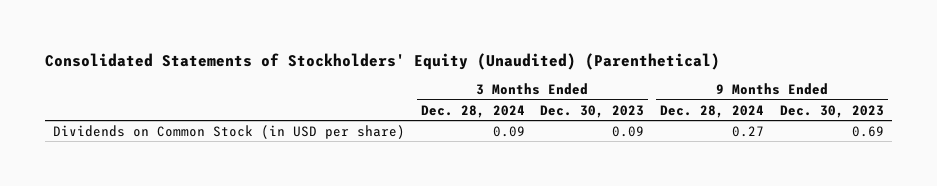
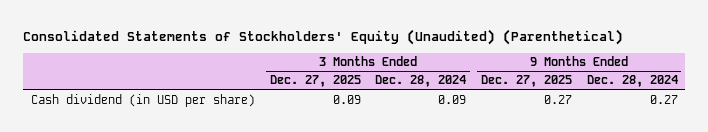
[540,104,645,118] Dec. 30, 2023 -> none
[780,104,885,118] Dec. 30, 2023 -> none
none -> [269,75,361,88] Dec. 27, 2025
none -> [480,75,572,88] Dec. 27, 2025
[52,124,405,139] Dividends on Common Stock (in USD per share) -> [30,94,255,108] Cash dividend (in USD per share)

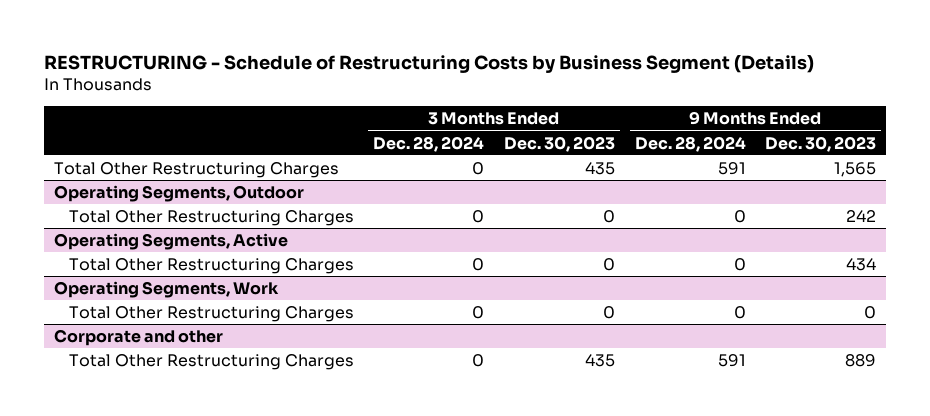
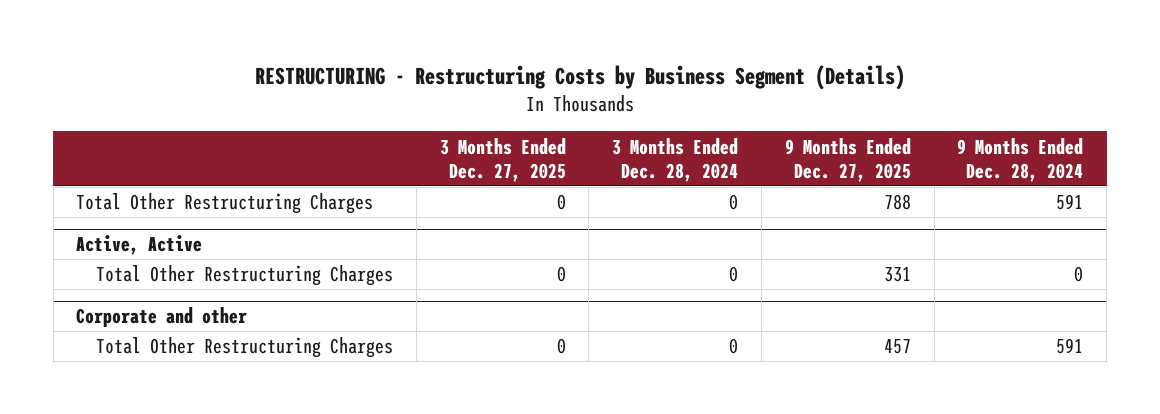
[44,54,815,73] RESTRUCTURING - Schedule of Restructuring Costs by Business Segment (Details) -> [254,65,905,91] RESTRUCTURING - Restructuring Costs by Business Segment (Details)
[503,135,615,152] Dec. 30, 2023 -> none
[765,135,877,152] Dec. 30, 2023 -> none
none -> [439,137,566,182] 3 Months Ended Dec. 27, 2025
none -> [784,137,911,182] 9 Months Ended Dec. 27, 2025
[54,185,305,203] Operating Segments, Outdoor -> none
[68,210,354,227] Total Other Restructuring Charges -> none
[54,233,289,251] Operating Segments, Active -> none
[68,258,354,275] Total Other Restructuring Charges -> none
[54,281,280,299] Operating Segments, Work -> none
none -> [76,235,203,256] Active, Active

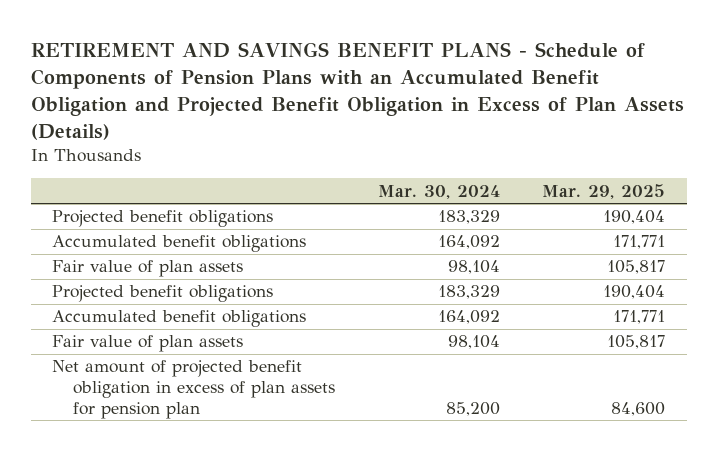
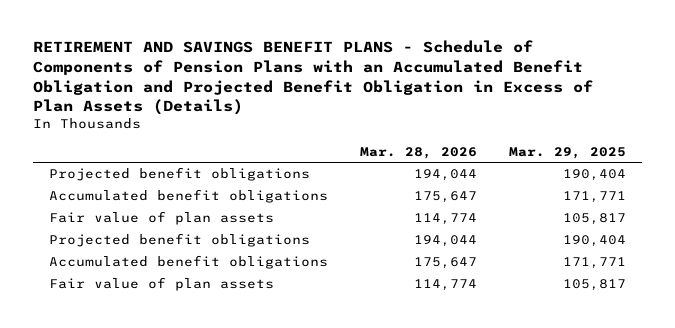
[377,184,500,199] Mar. 30, 2024 -> none
none -> [359,146,477,159] Mar. 28, 2026
[51,360,336,419] Net amount of projected benefit obligation in excess of plan assets for pension plan -> none

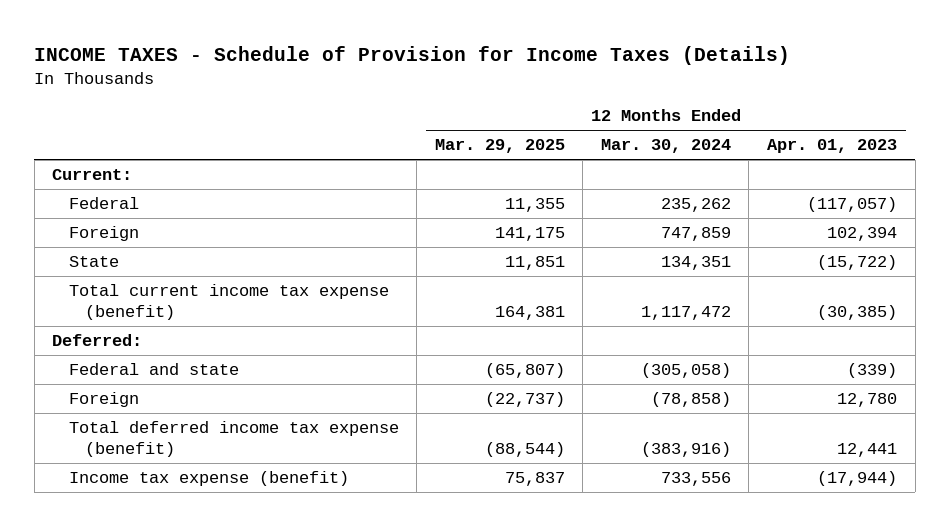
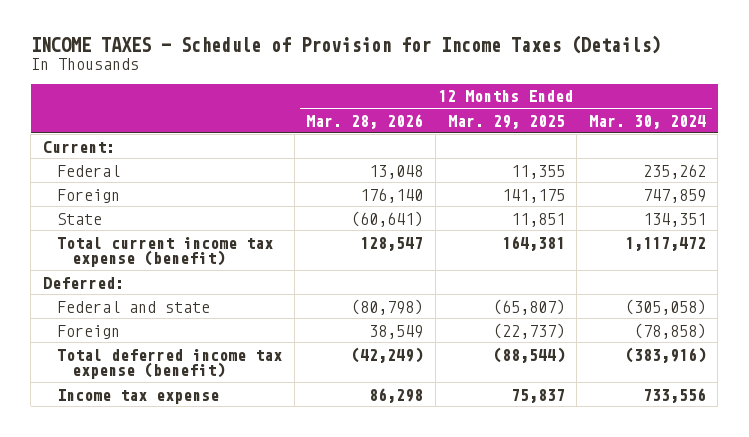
[767,139,898,154] Apr. 01, 2023 -> none
none -> [306,113,424,129] Mar. 28, 2026
[68,471,349,487] Income tax expense (benefit) -> [57,388,220,404] Income tax expense

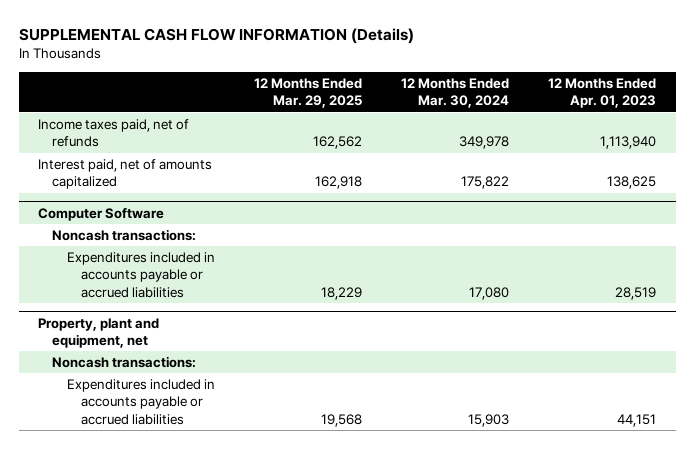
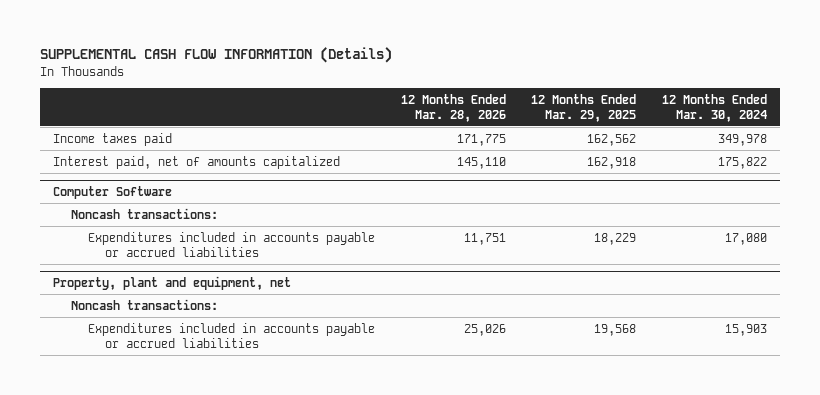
[548,78,657,109] 12 Months Ended Apr. 01, 2023 -> none
none -> [400,93,506,122] 12 Months Ended Mar. 28, 2026
[38,119,190,148] Income taxes paid, net of refunds -> [53,132,173,146] Income taxes paid

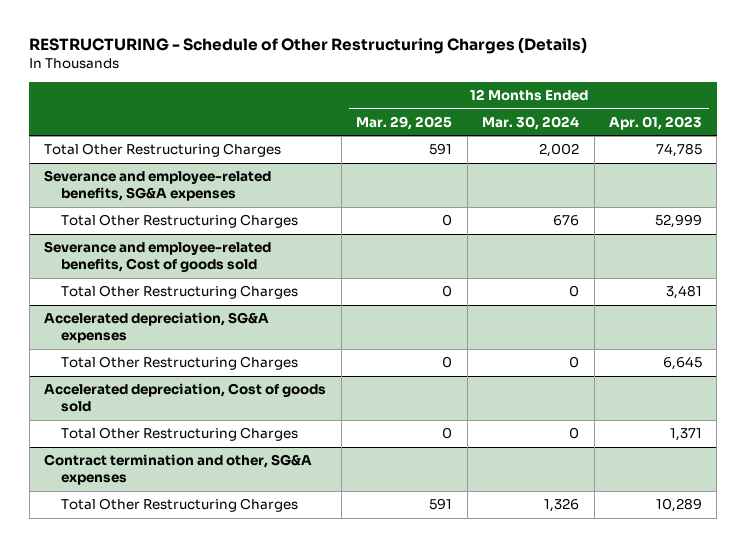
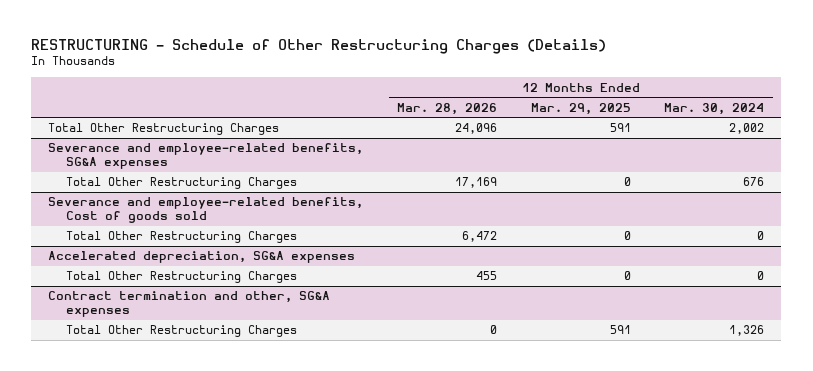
[608,115,702,130] Apr. 01, 2023 -> none
none -> [397,102,498,115] Mar. 28, 2026
[44,383,327,413] Accelerated depreciation, Cost of goods sold -> none
[60,427,298,442] Total Other Restructuring Charges -> none

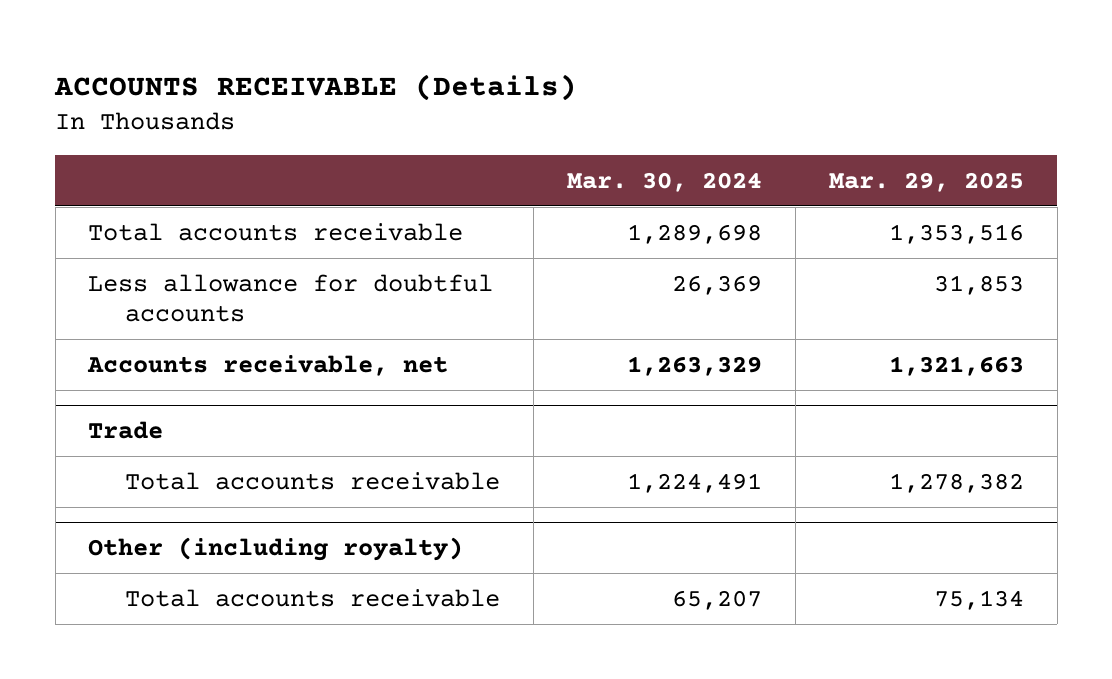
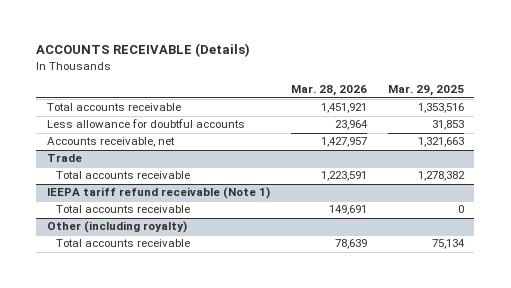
[567,171,763,192] Mar. 30, 2024 -> none
none -> [290,85,367,97] Mar. 28, 2026
none -> [46,187,270,200] IEEPA tariff refund receivable (Note 1)
none -> [56,205,191,214] Total accounts receivable

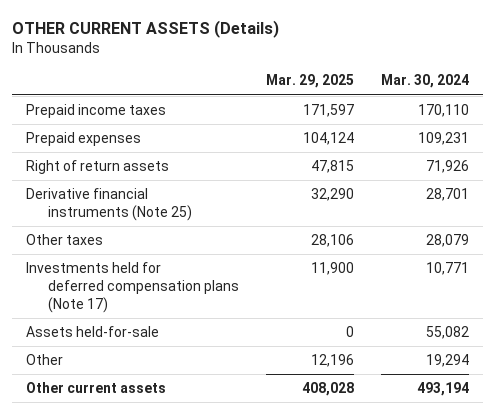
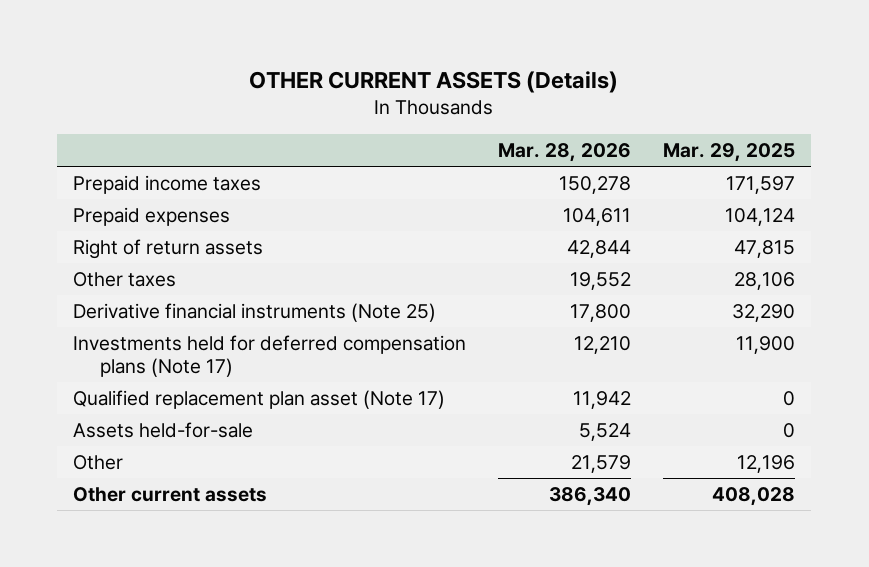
[381,74,470,89] Mar. 30, 2024 -> none
none -> [498,142,632,162] Mar. 28, 2026
[26,187,192,221] Derivative financial instruments (Note 25) -> [73,303,437,323] Derivative financial instruments (Note 25)
none -> [73,390,446,410] Qualified replacement plan asset (Note 17)

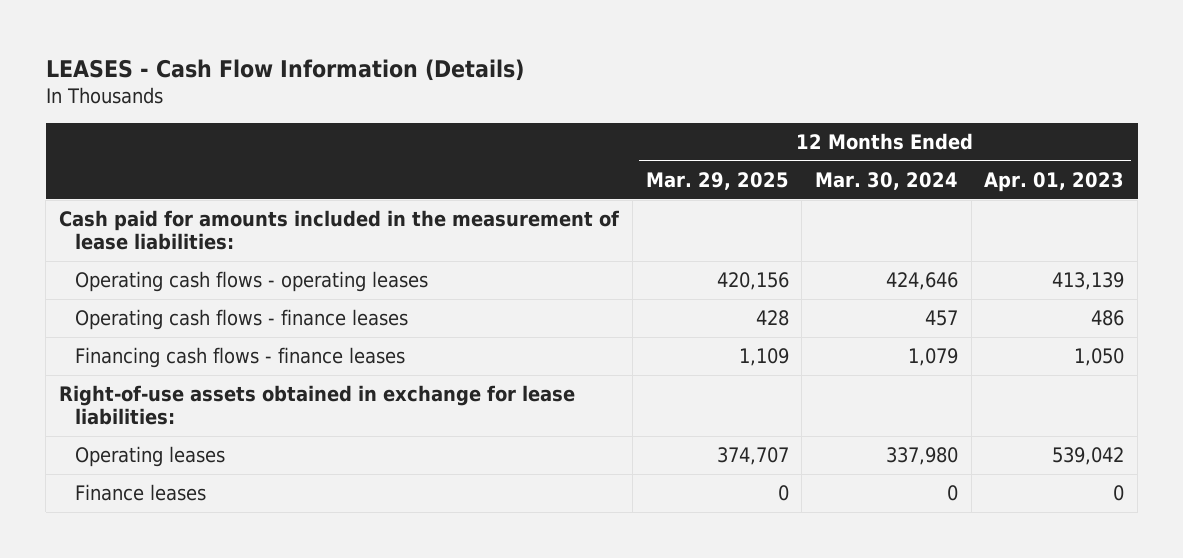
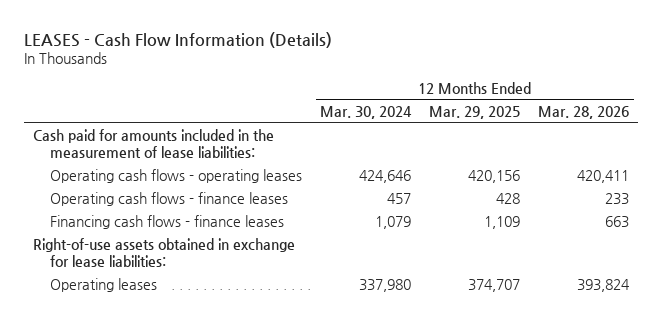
[984,172,1125,193] Apr. 01, 2023 -> none
none -> [538,105,630,119] Mar. 28, 2026
[75,484,207,502] Finance leases -> none

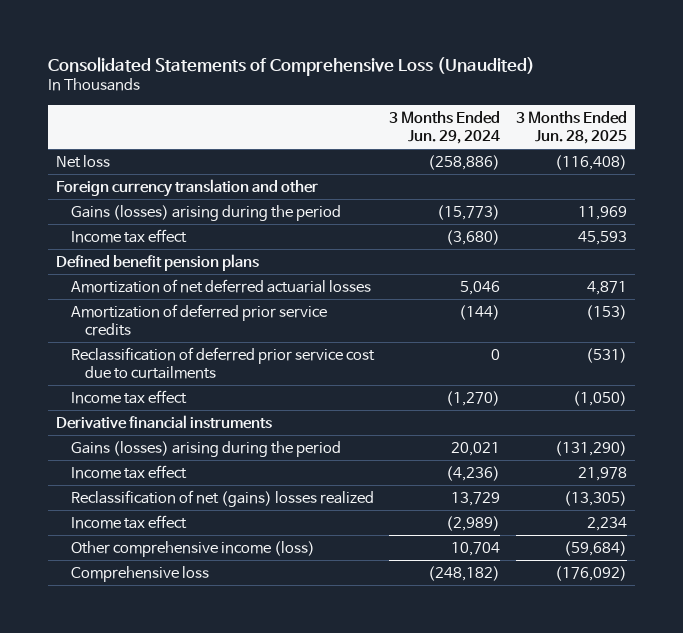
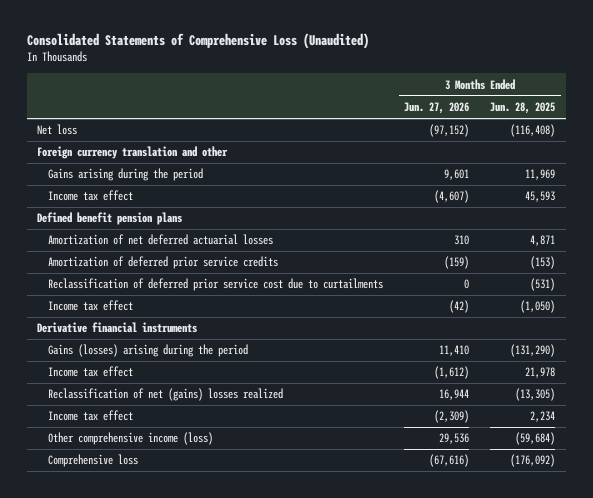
[389,110,501,144] 3 Months Ended Jun. 29, 2024 -> none
none -> [404,102,470,115] Jun. 27, 2026
[70,204,341,221] Gains (losses) arising during the period -> [47,168,203,182] Gains arising during the period

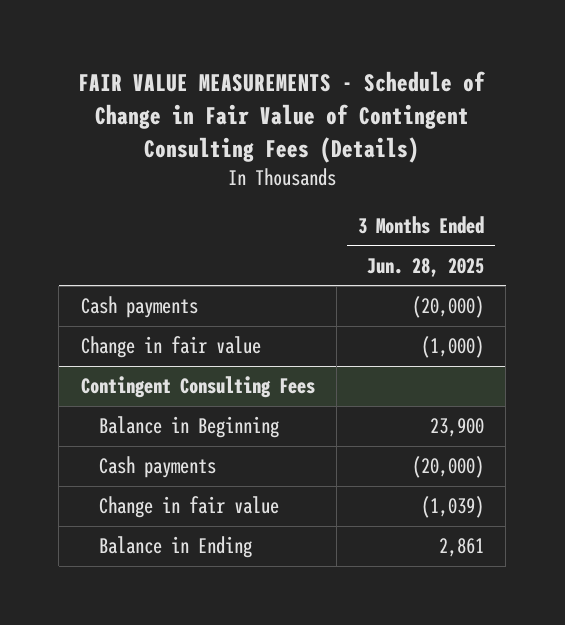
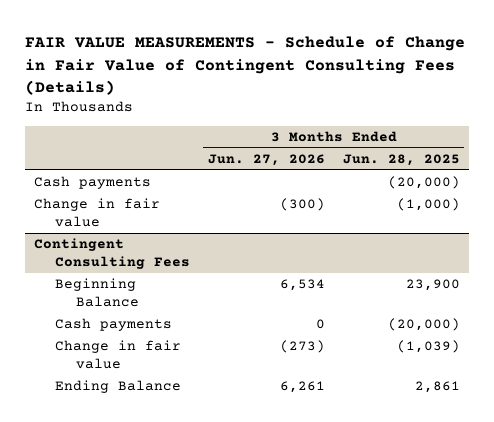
none -> [207,153,325,166] Jun. 27, 2026
[98,416,279,439] Balance in Beginning -> [55,278,139,308] Beginning Balance
[98,536,252,559] Balance in Ending -> [55,380,182,394] Ending Balance

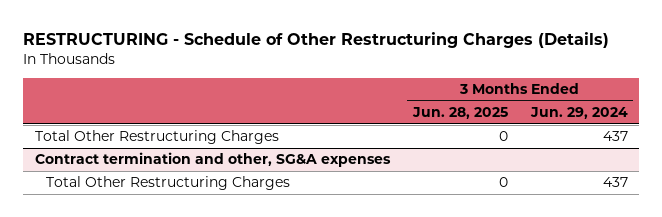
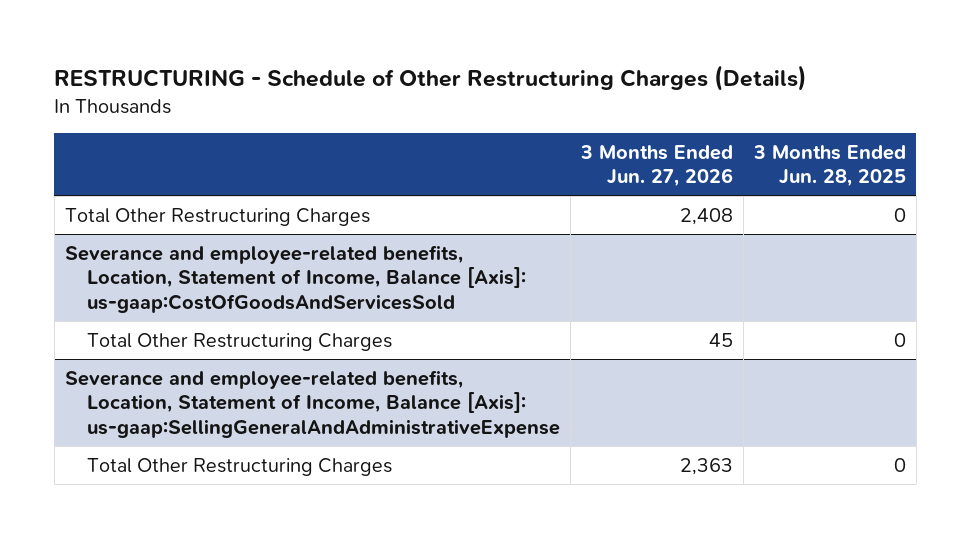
[529,107,628,120] Jun. 29, 2024 -> none
none -> [580,144,734,188] 3 Months Ended Jun. 27, 2026
[34,152,391,168] Contract termination and other, SG&A expenses -> none
none -> [64,244,527,313] Severance and employee-related benefits, Location, Statement of Income, Balance [Axis]: us-gaap:CostOfGoodsAndServicesSold
none -> [64,369,561,438] Severance and employee-related benefits, Location, Statement of Income, Balance [Axis]: us-gaap:SellingGeneralAndAdministrativeExpense
none -> [87,457,393,476] Total Other Restructuring Charges

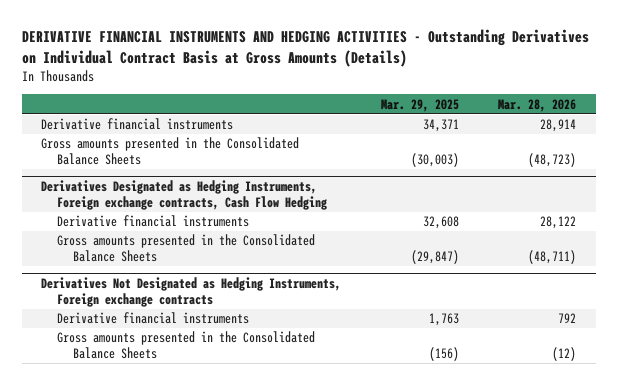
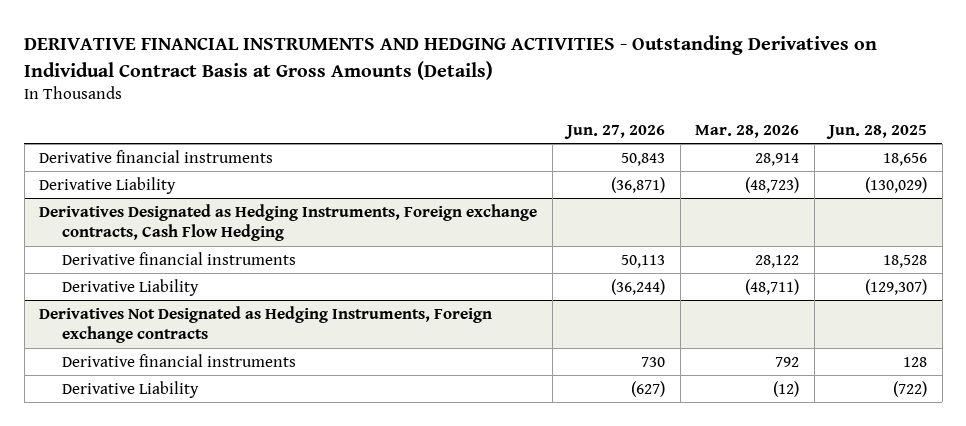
[380,98,459,112] Mar. 29, 2025 -> none
none -> [564,125,666,140] Jun. 27, 2026
none -> [826,125,928,140] Jun. 28, 2025
[41,137,300,165] Gross amounts presented in the Consolidated Balance Sheets -> [39,176,177,194] Derivative Liability
[57,234,316,262] Gross amounts presented in the Consolidated Balance Sheets -> [62,278,200,296] Derivative Liability
[57,331,316,359] Gross amounts presented in the Consolidated Balance Sheets -> [62,380,200,398] Derivative Liability

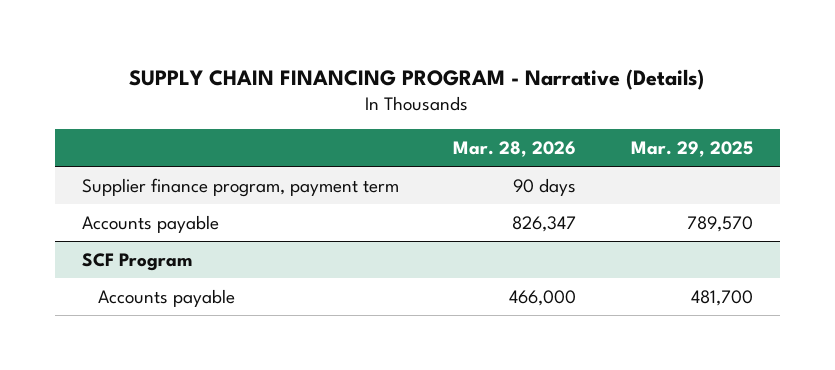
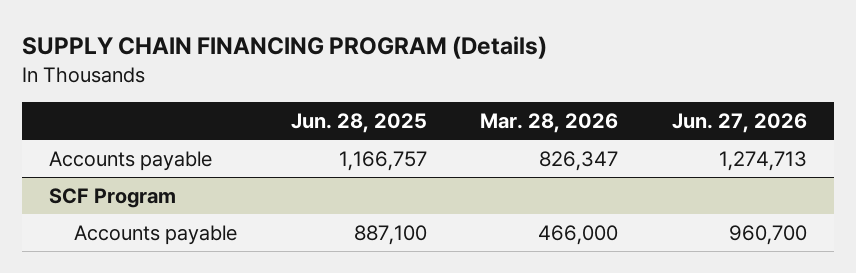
[129,68,705,90] SUPPLY CHAIN FINANCING PROGRAM - Narrative (Details) -> [22,35,548,59] SUPPLY CHAIN FINANCING PROGRAM (Details)
[630,140,753,157] Mar. 29, 2025 -> none
none -> [290,113,427,134] Jun. 28, 2025
none -> [671,113,807,134] Jun. 27, 2026
[82,177,400,197] Supplier finance program, payment term -> none

